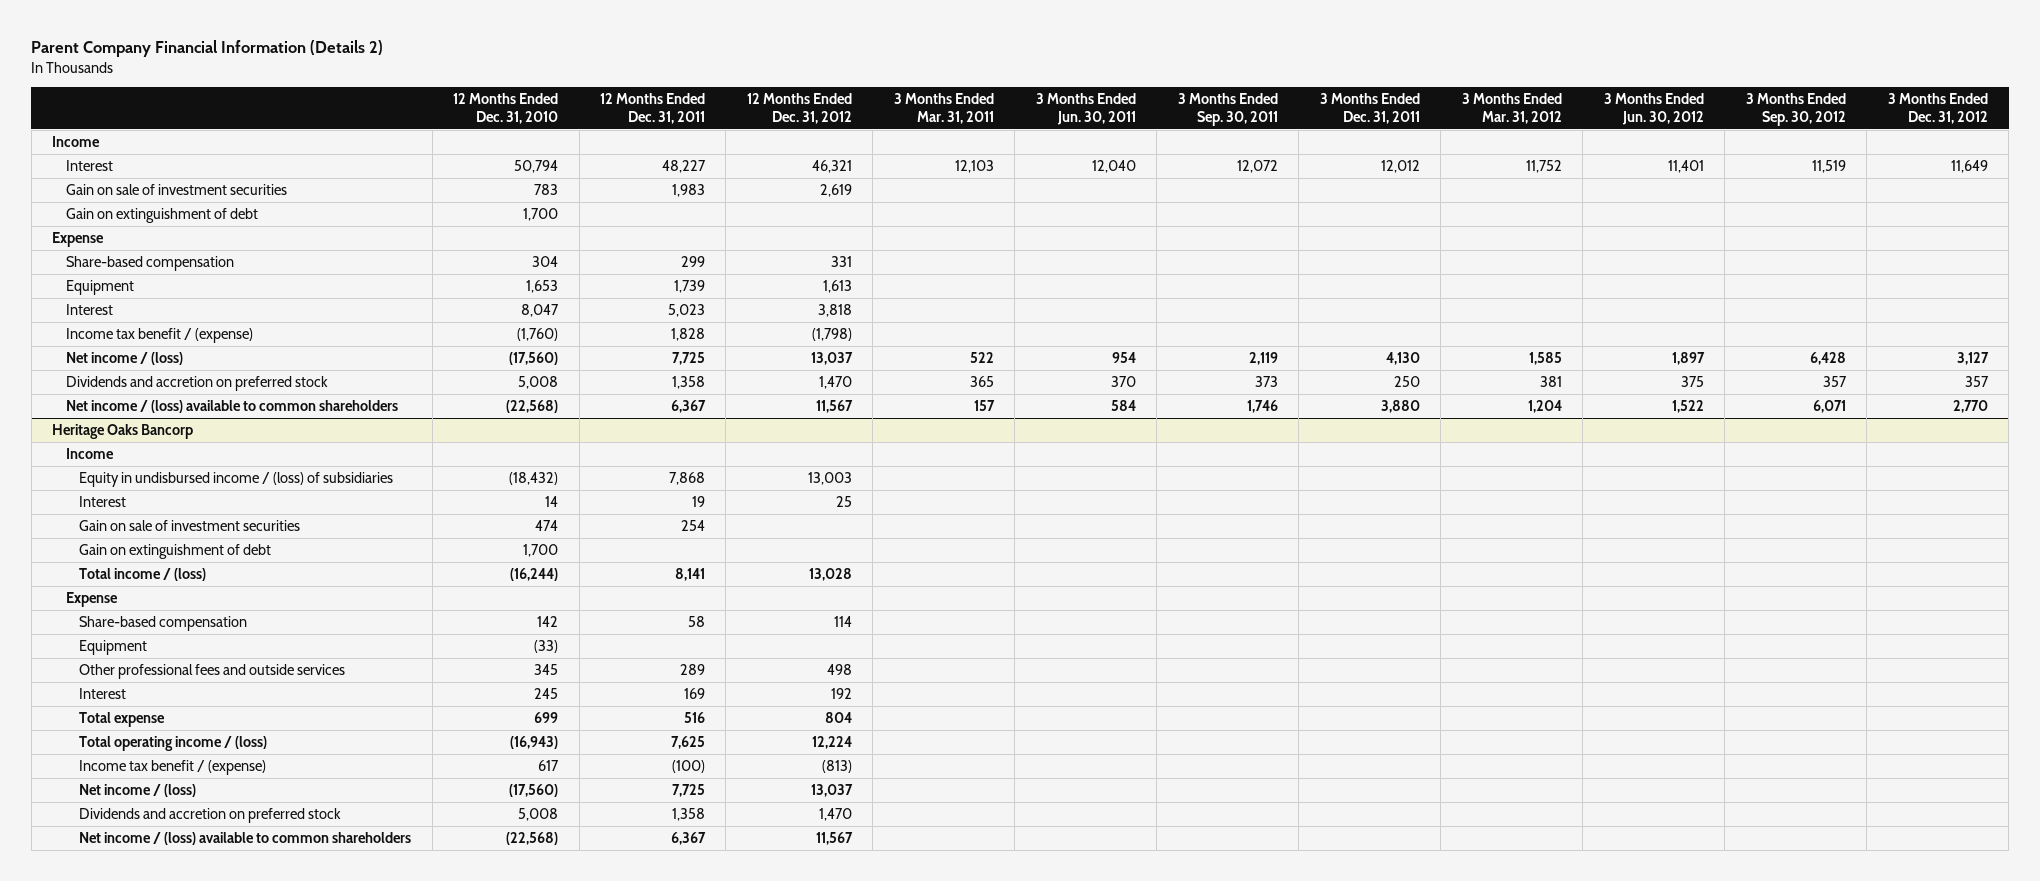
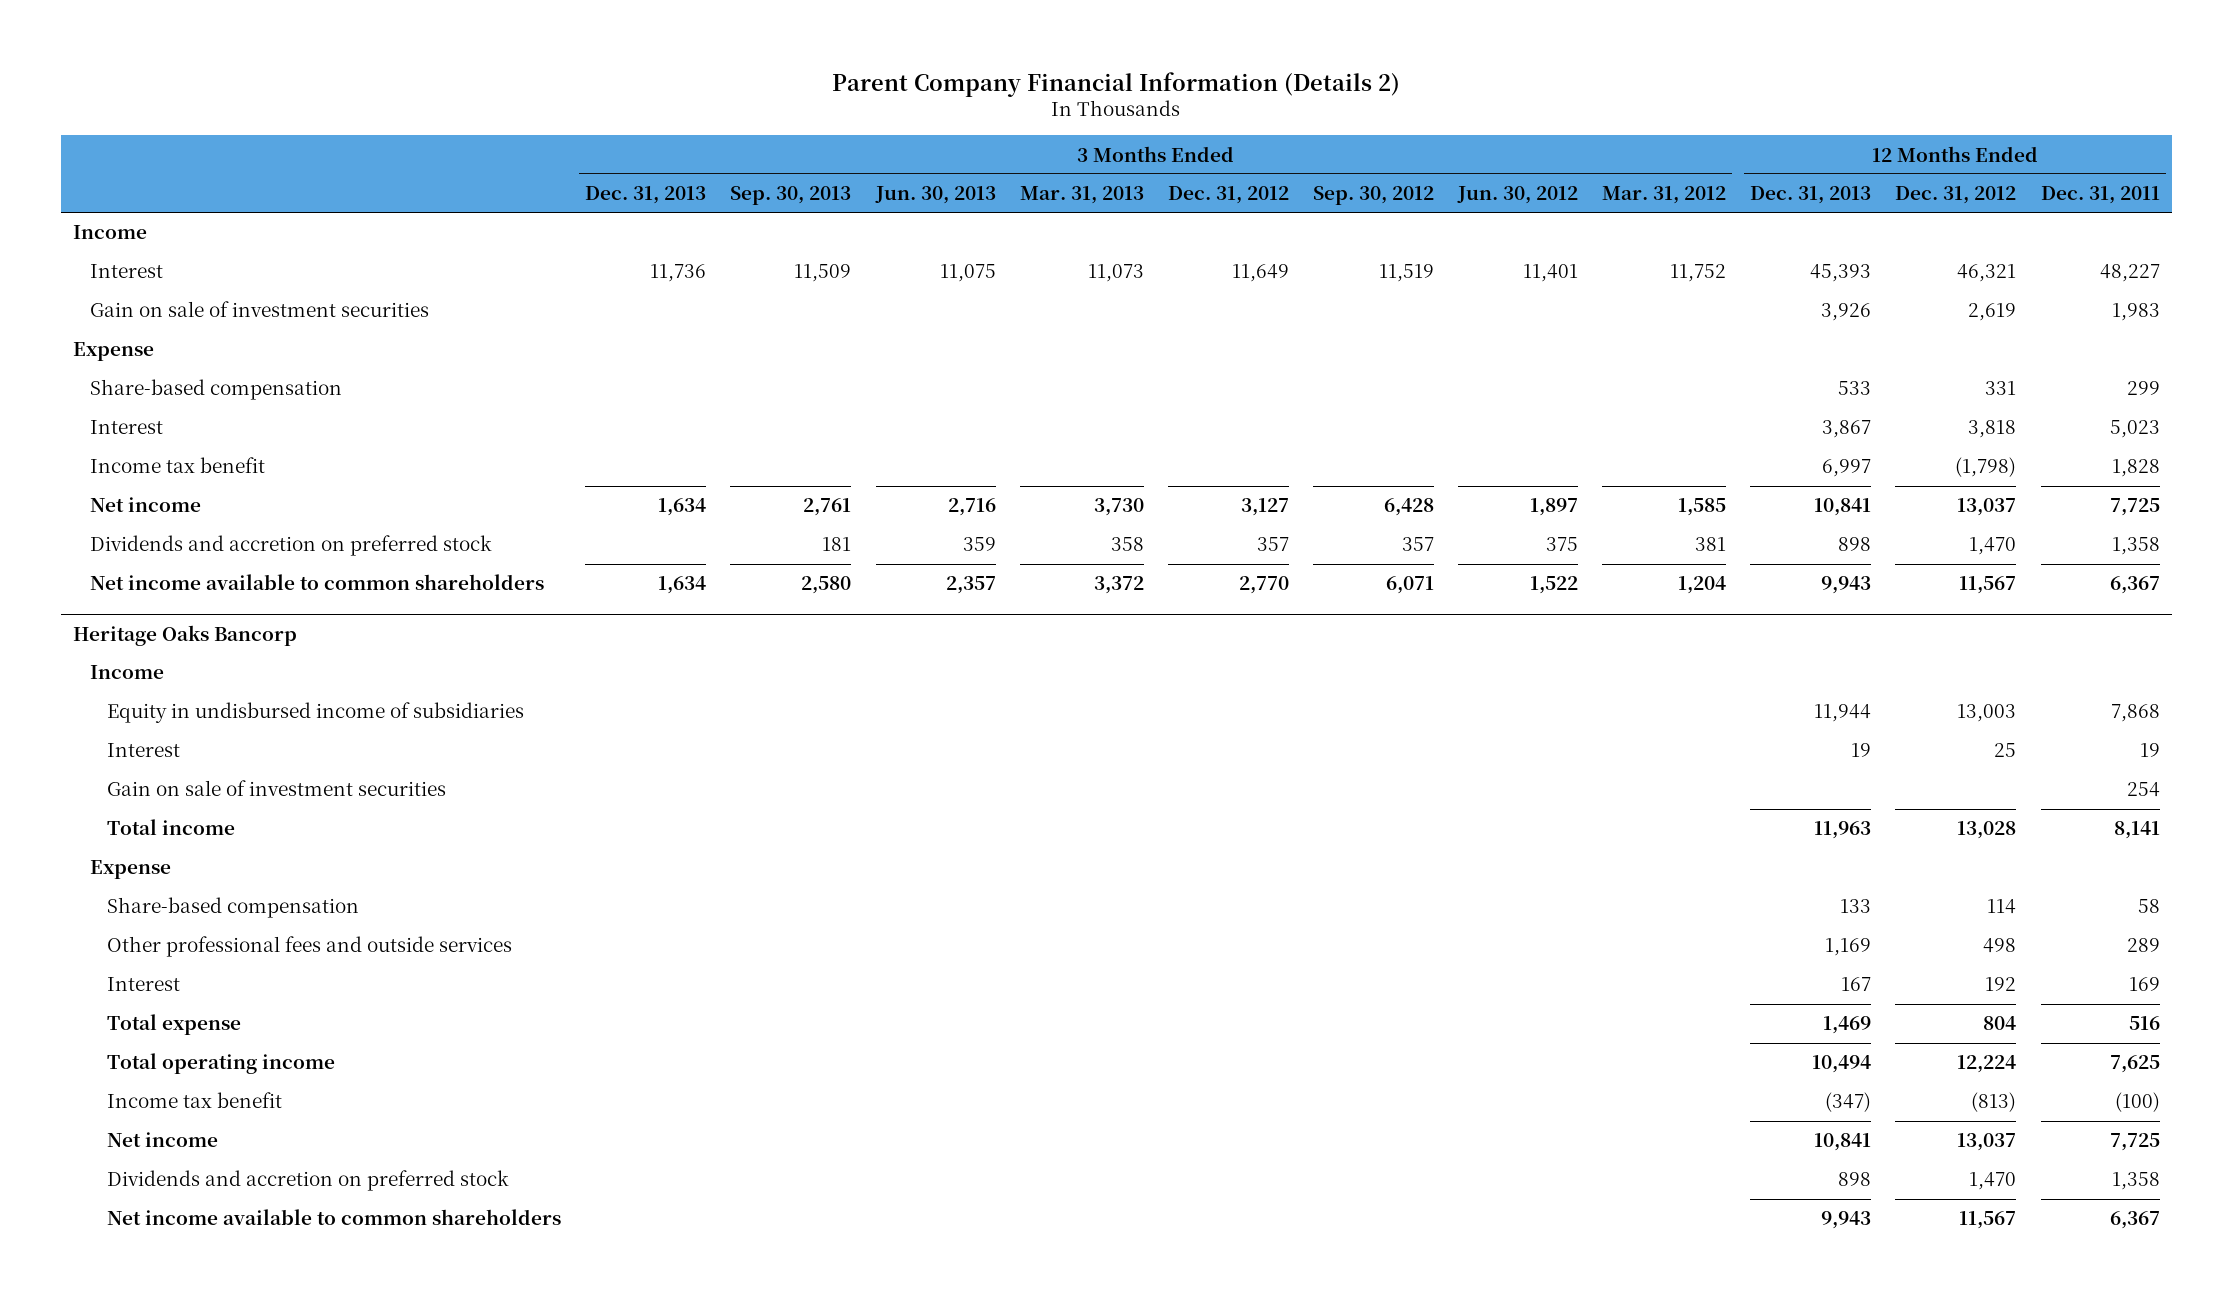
[453,92,559,124] 12 Months Ended Dec. 31, 2010 -> none
[893,92,994,124] 3 Months Ended Mar. 31, 2011 -> none
[1035,92,1136,125] 3 Months Ended Jun. 30, 2011 -> none
[1177,92,1278,126] 3 Months Ended Sep. 30, 2011 -> none
[1319,92,1420,124] 3 Months Ended Dec. 31, 2011 -> none
none -> [585,186,707,205] Dec. 31, 2013
none -> [730,186,852,206] Sep. 30, 2013
none -> [874,186,996,205] Jun. 30, 2013
none -> [1019,186,1144,205] Mar. 31, 2013
none -> [1750,186,1872,205] Dec. 31, 2013
[65,208,258,224] Gain on extinguishment of debt -> none
[65,280,134,296] Equipment -> none
[65,328,253,344] Income tax benefit / (expense) -> [90,457,266,474] Income tax benefit
[65,352,183,366] Net income / (loss) -> [90,497,202,513] Net income
[65,400,398,414] Net income / (loss) available to common shareholders -> [90,574,545,591] Net income available to common shareholders
[79,472,394,488] Equity in undisbursed income / (loss) of subsidiaries -> [107,702,525,724] Equity in undisbursed income of subsidiaries
[79,544,272,560] Gain on extinguishment of debt -> none
[79,568,207,582] Total income / (loss) -> [107,819,236,836] Total income
[79,640,148,656] Equipment -> none
[79,736,268,752] Total operating income / (loss) -> [107,1053,336,1075] Total operating income
[79,760,267,776] Income tax benefit / (expense) -> [107,1092,283,1109] Income tax benefit
[79,784,197,798] Net income / (loss) -> [107,1132,219,1148] Net income
[79,832,412,846] Net income / (loss) available to common shareholders -> [107,1209,562,1226] Net income available to common shareholders

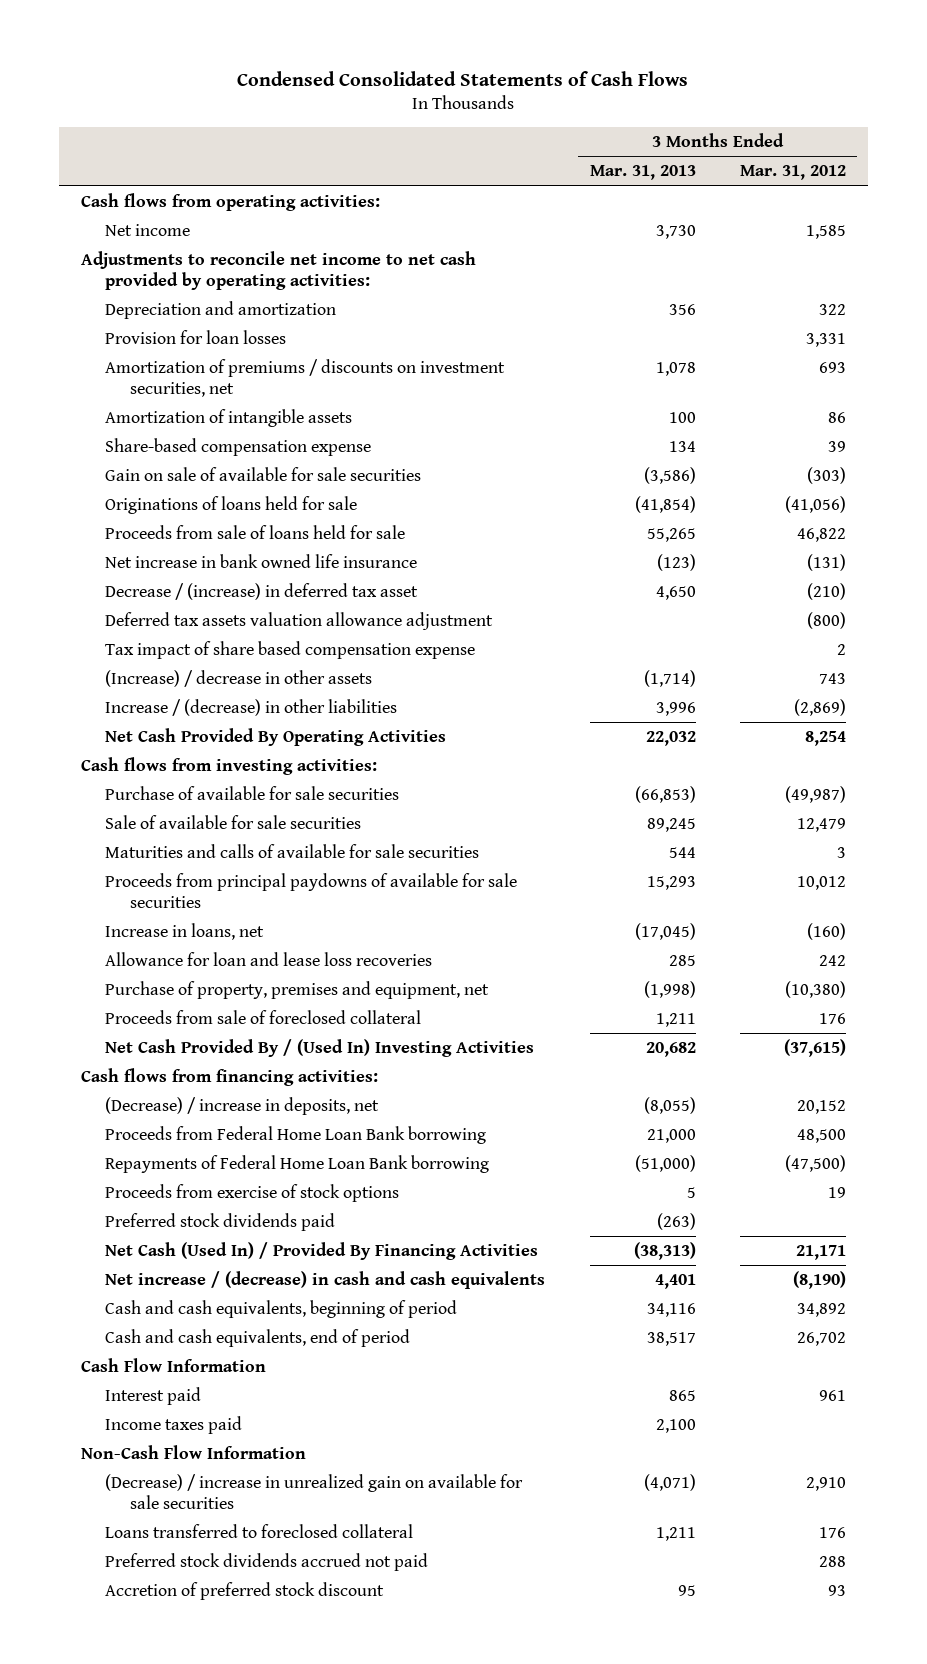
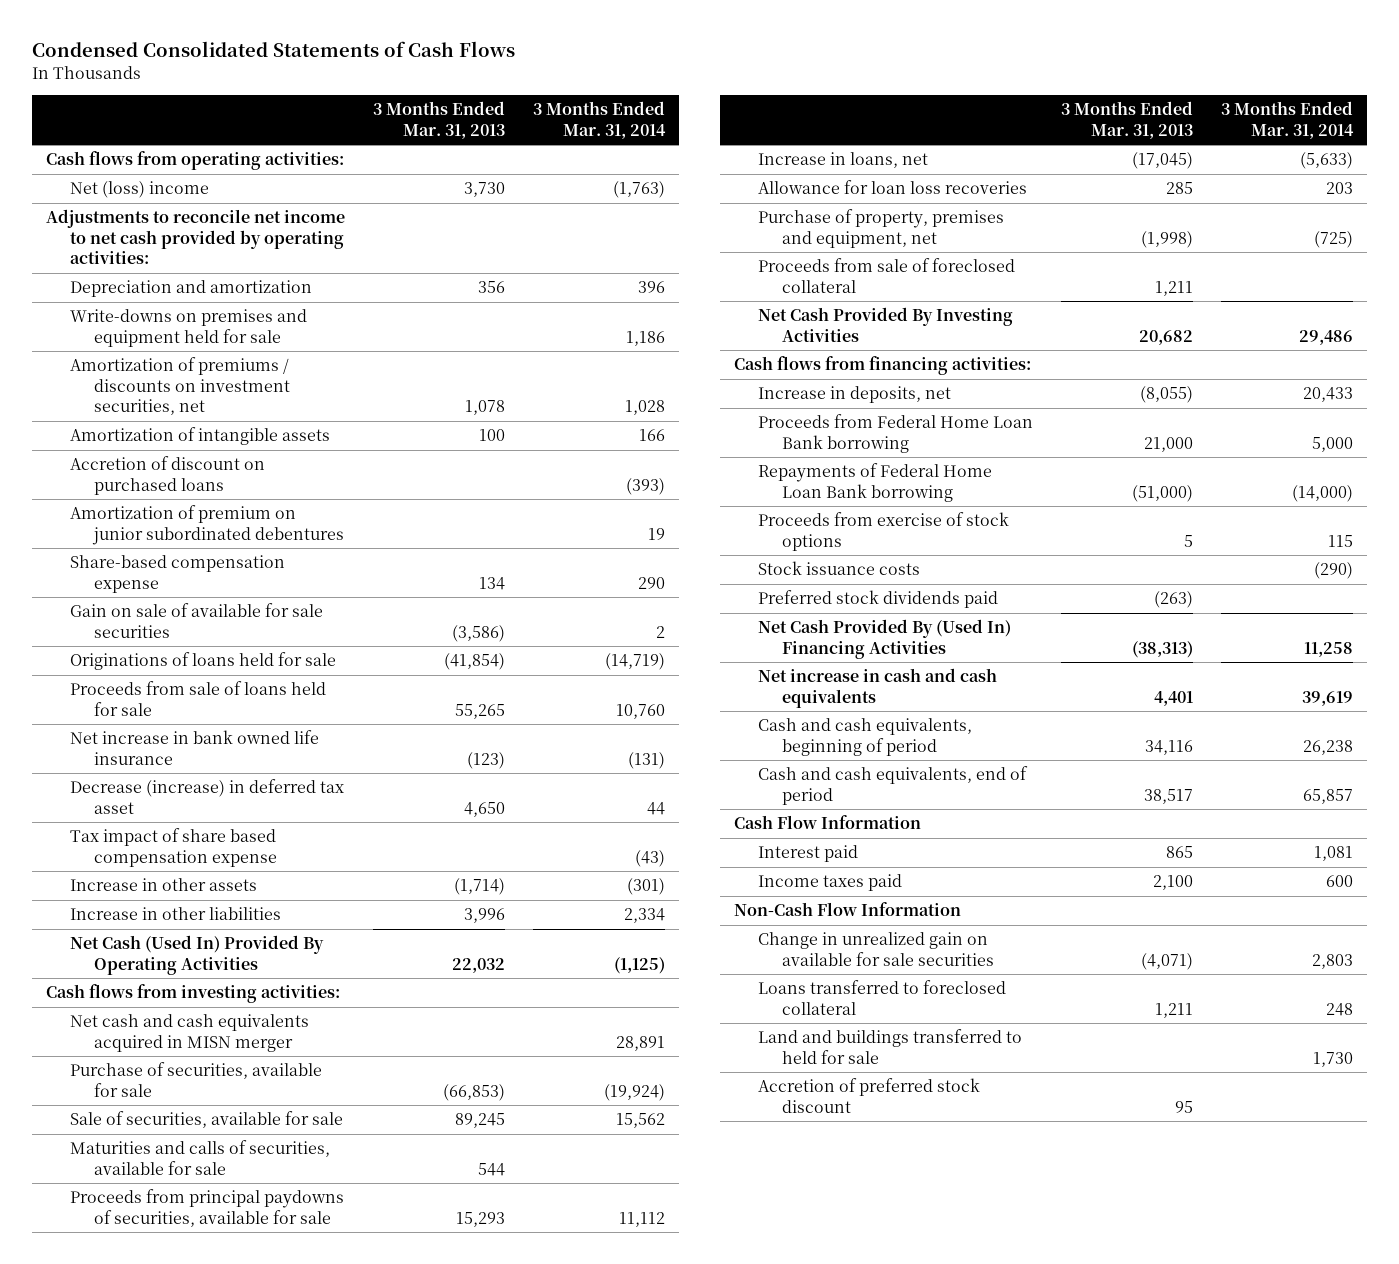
[739,165,846,181] Mar. 31, 2012 -> none
none -> [533,101,667,139] 3 Months Ended Mar. 31, 2014
[105,224,191,237] Net income -> [70,181,210,199] Net (loss) income
[105,330,287,345] Provision for loan losses -> none
none -> [70,309,308,347] Write-downs on premises and equipment held for sale
none -> [70,456,266,495] Accretion of discount on purchased loans
none -> [70,505,345,545] Amortization of premium on junior subordinated debentures
[105,612,494,631] Deferred tax assets valuation allowance adjustment -> none
[105,583,419,601] Decrease / (increase) in deferred tax asset -> [70,779,345,814] Decrease (increase) in deferred tax asset
[105,670,373,688] (Increase) / decrease in other assets -> [70,878,258,892] Increase in other assets
[105,699,398,717] Increase / (decrease) in other liabilities -> [70,907,282,921] Increase in other liabilities
[105,728,447,747] Net Cash Provided By Operating Activities -> [70,935,325,975] Net Cash (Used In) Provided By Operating Activities
none -> [70,1014,310,1052] Net cash and cash equivalents acquired in MISN merger
[105,786,400,801] Purchase of available for sale securities -> [70,1062,323,1097] Purchase of securities, available for sale
[105,815,362,830] Sale of available for sale securities -> [70,1111,344,1129] Sale of securities, available for sale
[105,844,480,859] Maturities and calls of available for sale securities -> [70,1140,331,1175] Maturities and calls of securities, available for sale
[105,873,518,908] Proceeds from principal paydowns of available for sale securities -> [70,1189,345,1227] Proceeds from principal paydowns of securities, available for sale
[105,952,433,967] Allowance for loan and lease loss recoveries -> [757,180,1027,195] Allowance for loan loss recoveries
[105,1039,535,1058] Net Cash Provided By / (Used In) Investing Activities -> [757,307,1013,342] Net Cash Provided By Investing Activities
[105,1097,380,1116] (Decrease) / increase in deposits, net -> [757,386,951,404] Increase in deposits, net
none -> [757,561,920,576] Stock issuance costs
[105,1242,539,1261] Net Cash (Used In) / Provided By Financing Activities -> [757,619,1011,659] Net Cash Provided By (Used In) Financing Activities
[105,1271,546,1290] Net increase / (decrease) in cash and cash equivalents -> [757,668,997,708] Net increase in cash and cash equivalents
[105,1474,524,1509] (Decrease) / increase in unrealized gain on available for sale securities -> [757,932,994,966] Change in unrealized gain on available for sale securities
[105,1553,429,1572] Preferred stock dividends accrued not paid -> none
none -> [757,1029,1022,1064] Land and buildings transferred to held for sale

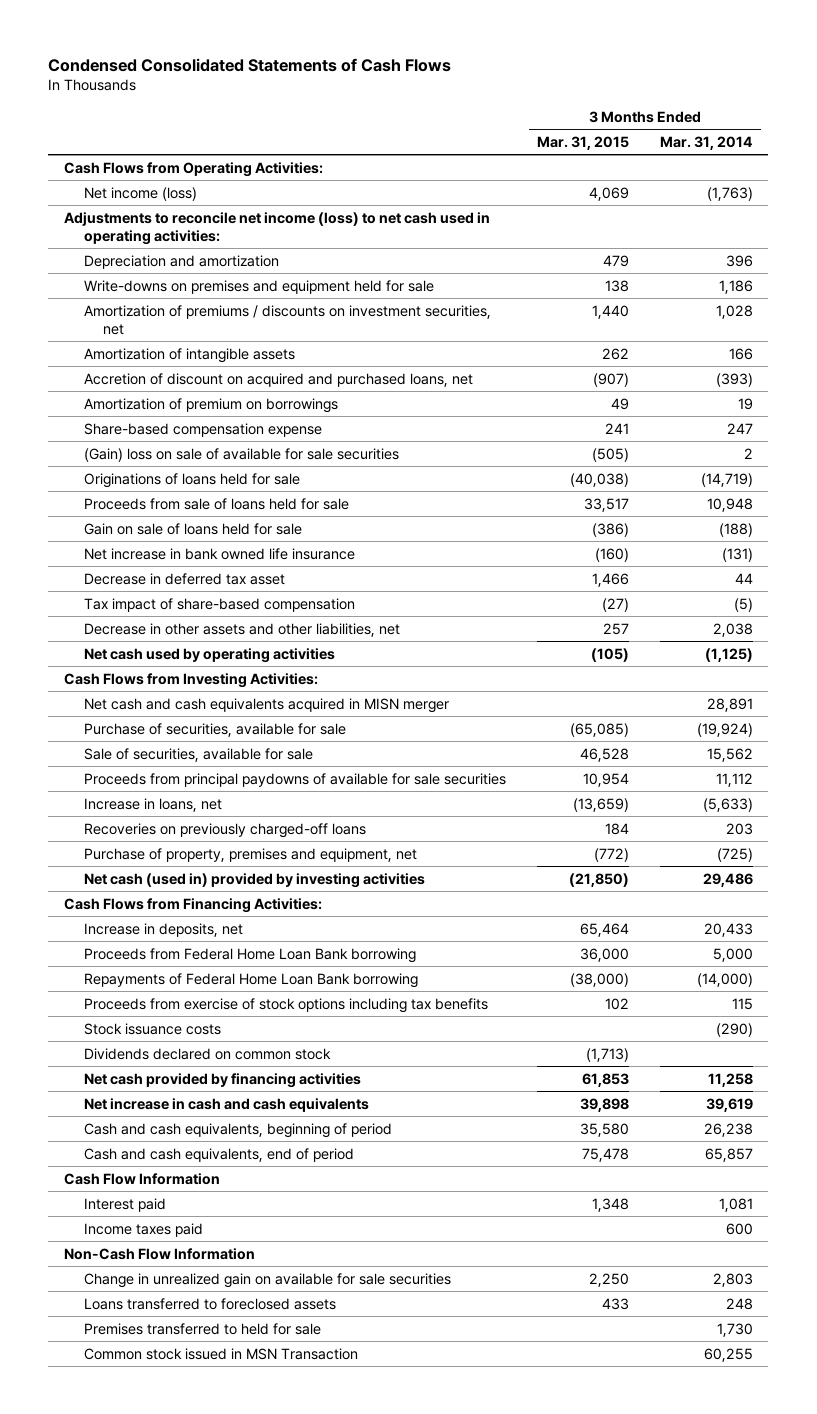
[373,101,506,139] 3 Months Ended Mar. 31, 2013 -> none
none -> [536,136,629,151] Mar. 31, 2015
[46,151,345,171] Cash flows from operating activities: -> [63,161,323,177] Cash Flows from Operating Activities:
[70,181,210,199] Net (loss) income -> [83,186,197,201] Net income (loss)
[46,209,346,265] Adjustments to reconcile net income to net cash provided by operating activities: -> [63,211,490,245] Adjustments to reconcile net income (loss) to net cash used in operating activities:
[70,456,266,495] Accretion of discount on purchased loans -> [83,372,473,387] Accretion of discount on acquired and purchased loans, net
[70,505,345,545] Amortization of premium on junior subordinated debentures -> [83,397,338,413] Amortization of premium on borrowings
[638,576,666,589] 290 -> [726,422,753,434] 247
[70,603,324,638] Gain on sale of available for sale securities -> [83,447,399,462] (Gain) loss on sale of available for sale securities
[616,703,666,719] 10,760 -> [706,497,753,512] 10,948
none -> [83,522,302,535] Gain on sale of loans held for sale
[70,878,258,892] Increase in other assets -> none
[70,907,282,921] Increase in other liabilities -> none
[70,779,345,814] Decrease (increase) in deferred tax asset -> [83,572,285,585] Decrease in deferred tax asset
[70,828,278,867] Tax impact of share based compensation expense -> [83,597,355,612] Tax impact of share-based compensation
[635,849,666,867] (43) -> [733,597,753,612] (5)
none -> [83,622,400,637] Decrease in other assets and other liabilities, net
[70,935,325,975] Net Cash (Used In) Provided By Operating Activities -> [83,647,335,663] Net cash used by operating activities
[46,984,341,1004] Cash flows from investing activities: -> [63,672,318,688] Cash Flows from Investing Activities:
[70,1140,331,1175] Maturities and calls of securities, available for sale -> none
[70,1189,345,1227] Proceeds from principal paydowns of securities, available for sale -> [83,772,506,787] Proceeds from principal paydowns of available for sale securities
[757,180,1027,195] Allowance for loan loss recoveries -> [83,822,366,838] Recoveries on previously charged-off loans
[757,258,1015,293] Proceeds from sale of foreclosed collateral -> none
[757,307,1013,342] Net Cash Provided By Investing Activities -> [83,872,425,888] Net cash (used in) provided by investing activities
[733,356,1031,376] Cash flows from financing activities: -> [63,897,322,913] Cash Flows from Financing Activities:
[757,512,1009,551] Proceeds from exercise of stock options -> [83,997,488,1013] Proceeds from exercise of stock options including tax benefits
[757,590,998,609] Preferred stock dividends paid -> none
none -> [83,1047,331,1060] Dividends declared on common stock
[757,619,1011,659] Net Cash Provided By (Used In) Financing Activities -> [83,1072,361,1088] Net cash provided by financing activities
[757,1078,980,1113] Accretion of preferred stock discount -> none
[757,980,1006,1015] Loans transferred to foreclosed collateral -> [83,1297,336,1310] Loans transferred to foreclosed assets
[757,1029,1022,1064] Land and buildings transferred to held for sale -> [83,1322,321,1335] Premises transferred to held for sale
none -> [83,1347,358,1360] Common stock issued in MSN Transaction

